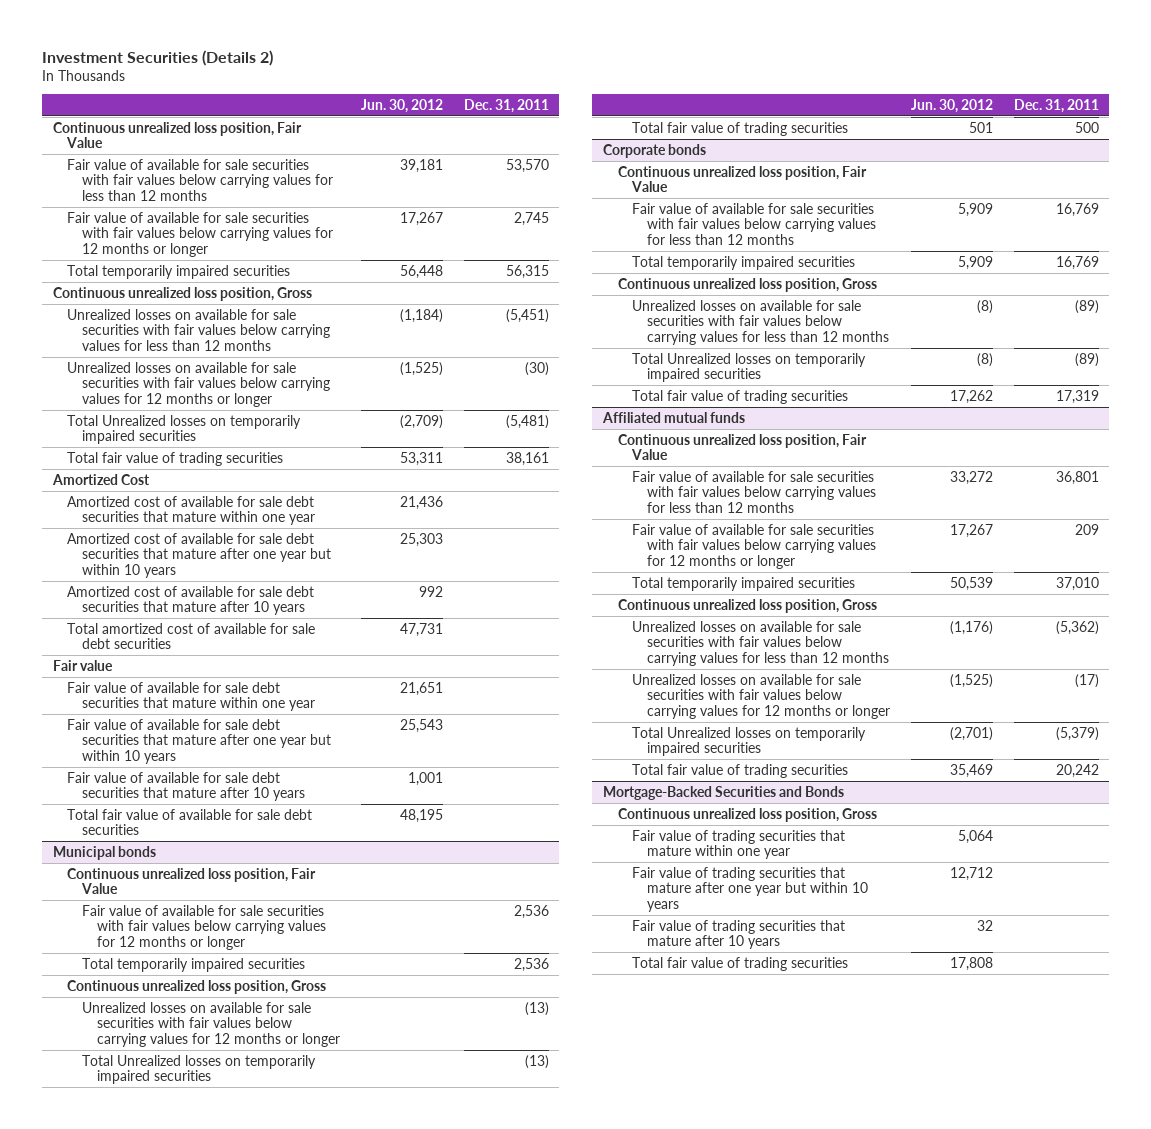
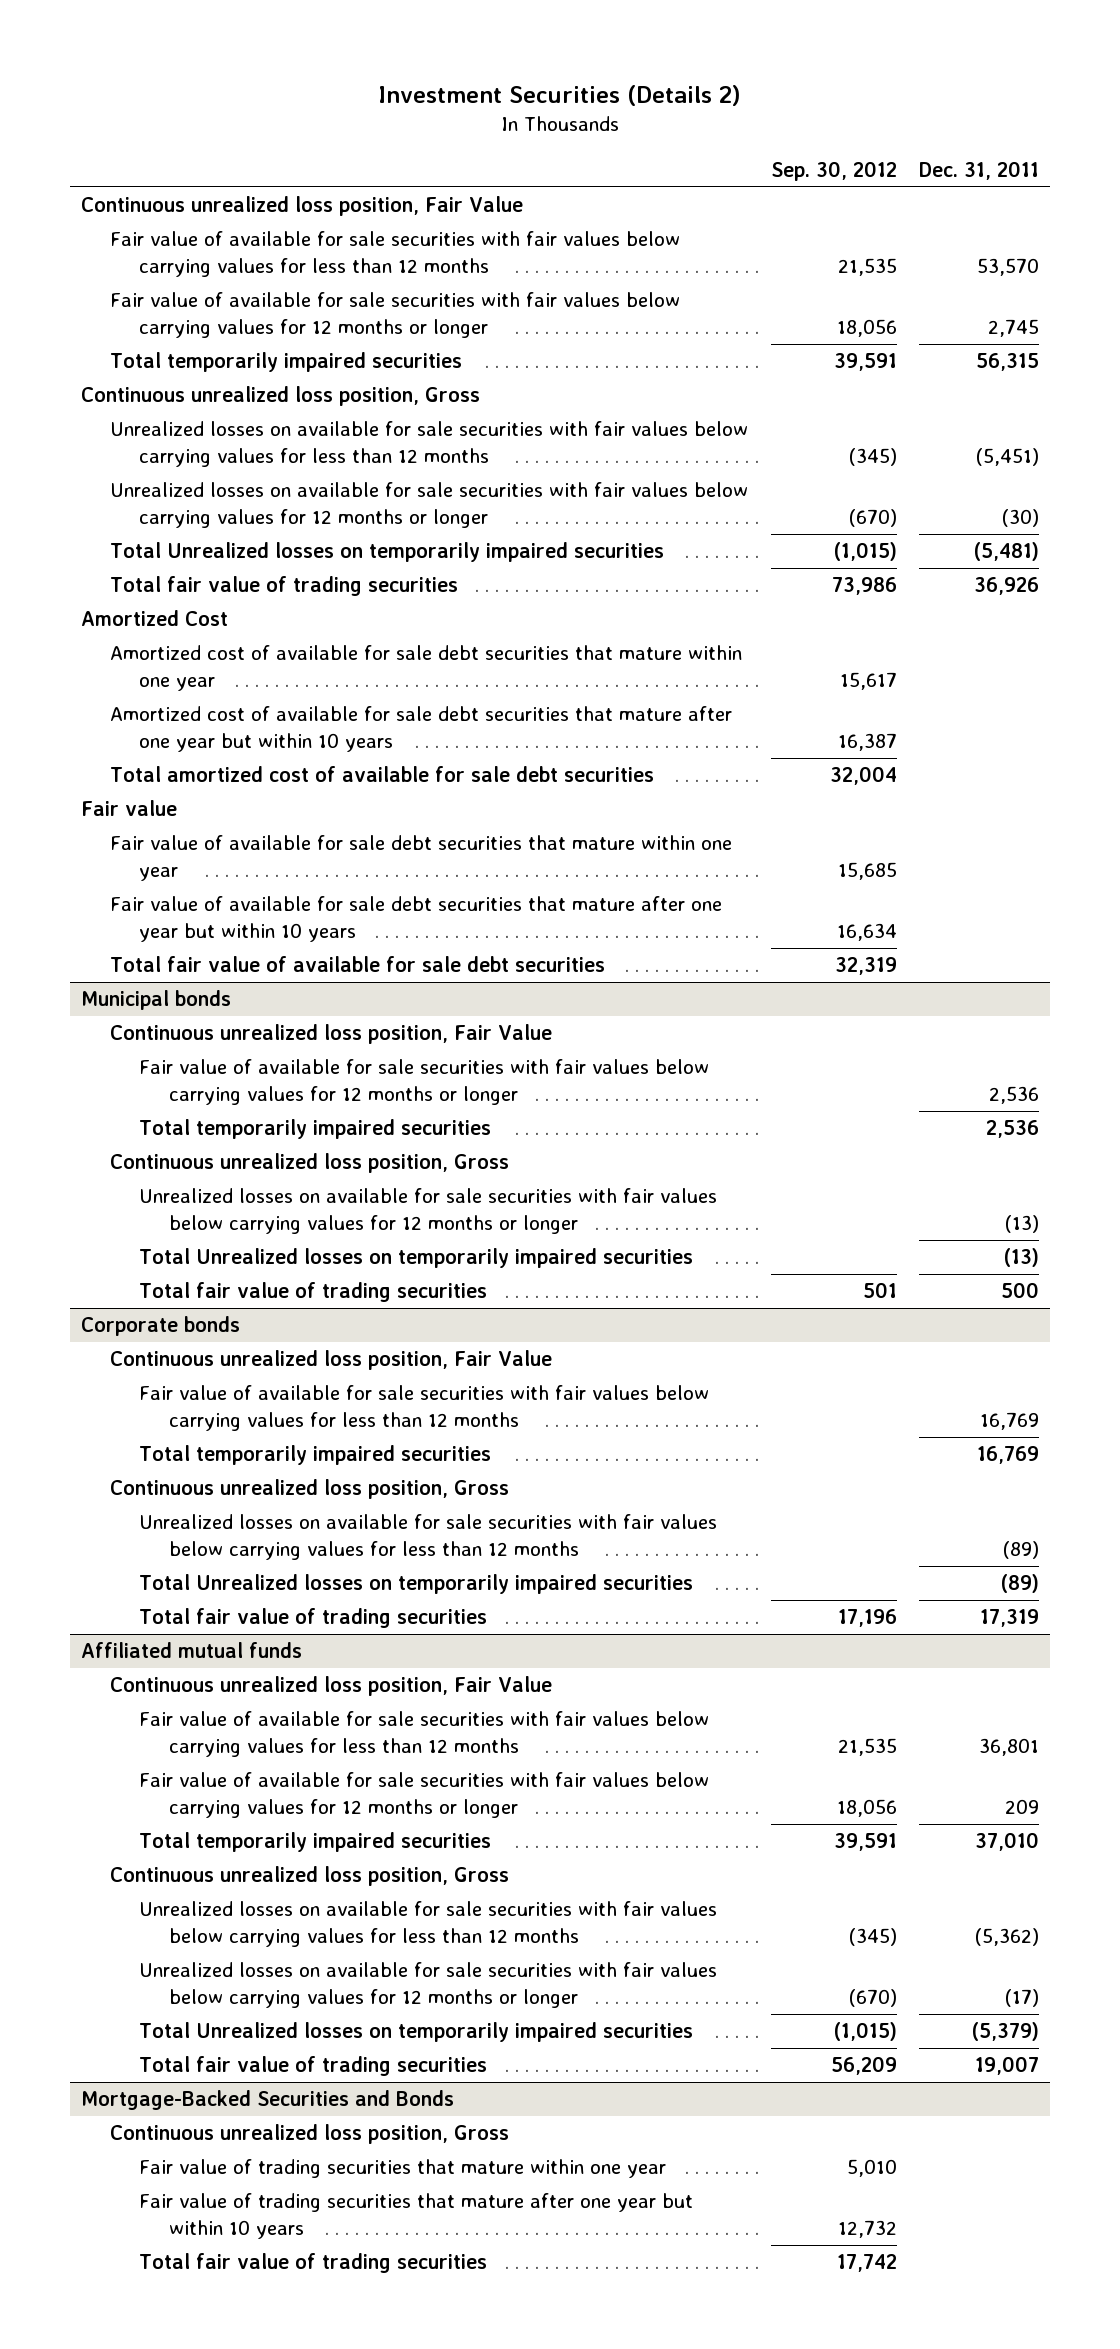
[360,98,443,113] Jun. 30, 2012 -> none
none -> [770,160,897,181] Sep. 30, 2012
[505,451,549,466] 38,161 -> [974,577,1040,596] 36,926
[67,585,315,616] Amortized cost of available for sale debt securities that mature after 10 years -> none
[67,771,306,802] Fair value of available for sale debt securities that mature after 10 years -> none
[1055,763,1099,778] 20,242 -> [975,2056,1040,2076] 19,007
[632,919,846,950] Fair value of trading securities that mature after 10 years -> none

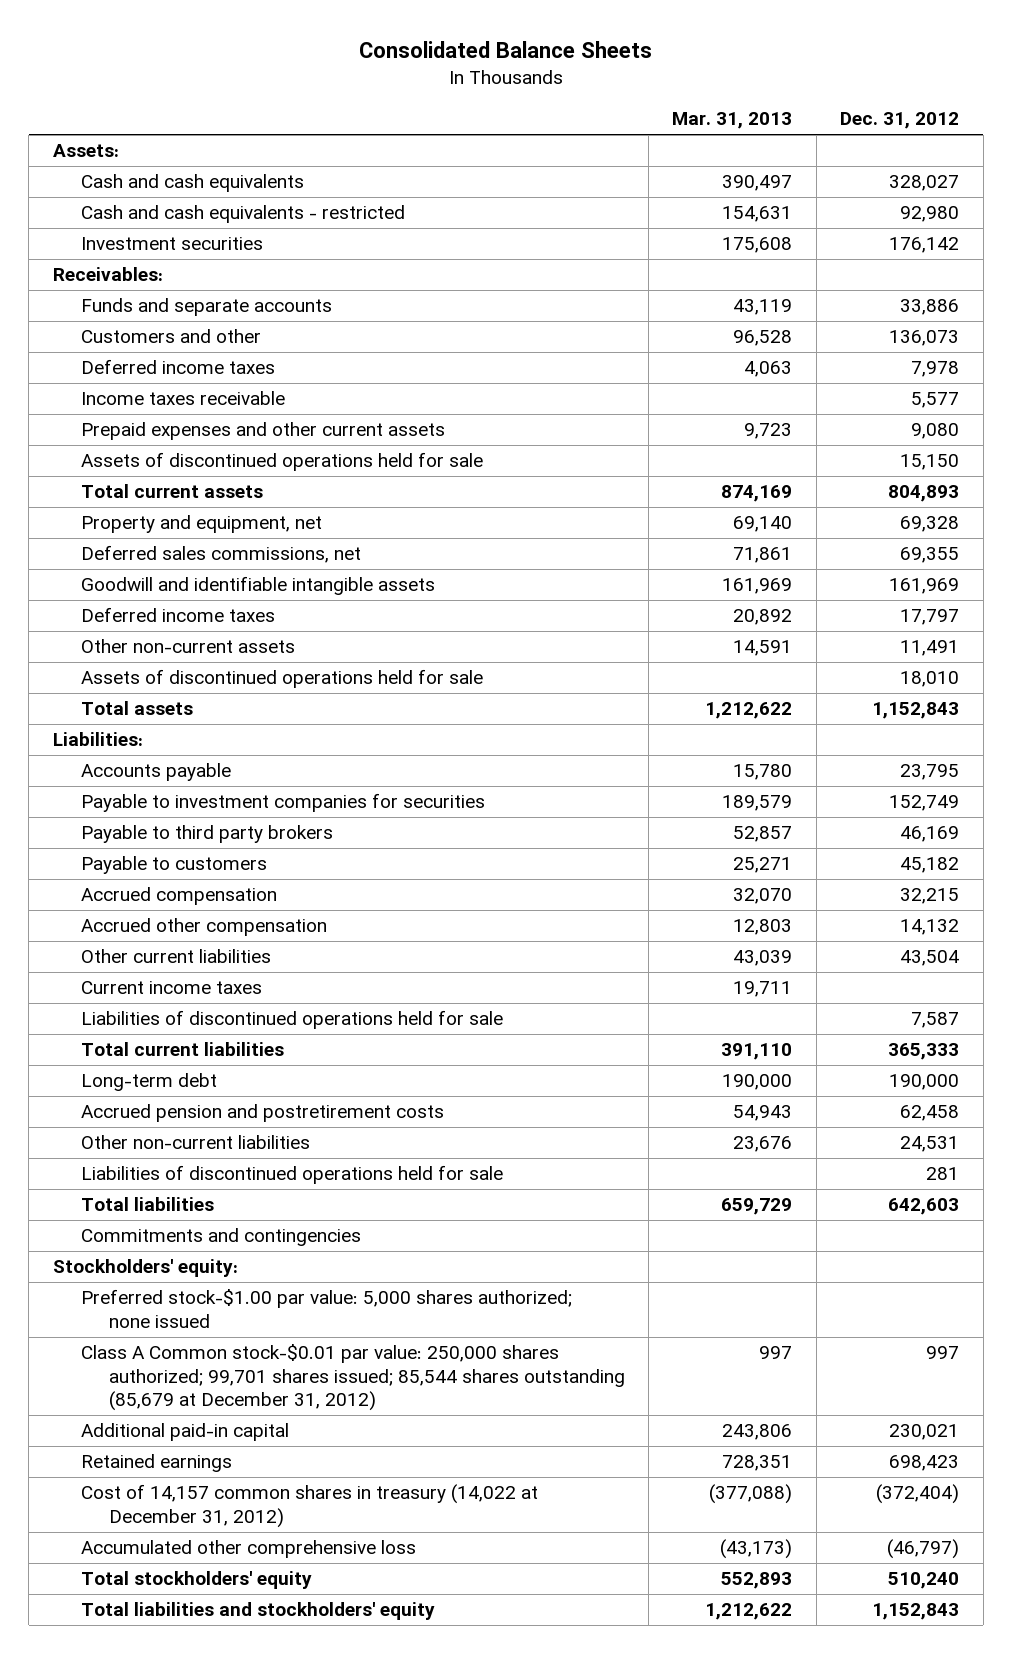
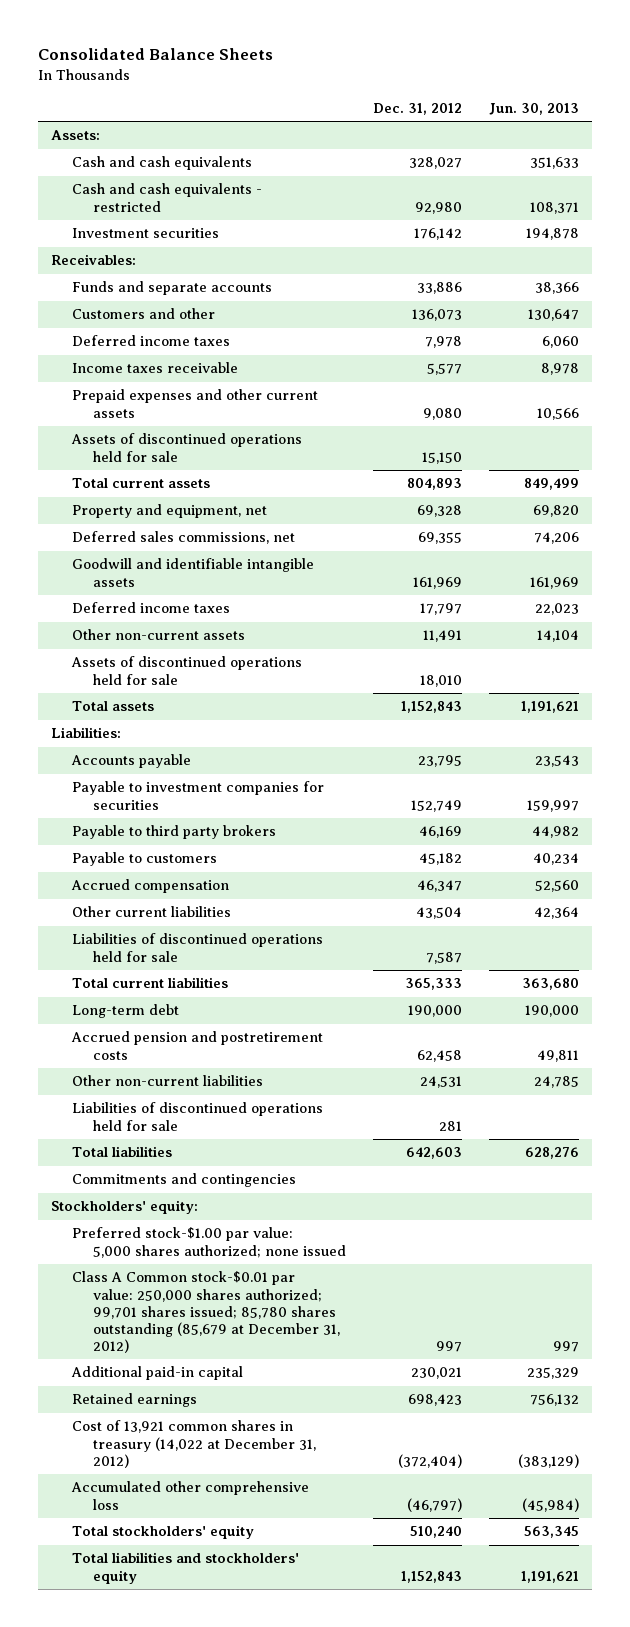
[672,112,793,130] Mar. 31, 2013 -> none
none -> [488,102,579,115] Jun. 30, 2013
[80,918,327,937] Accrued other compensation -> none
[900,888,960,905] 32,215 -> [416,880,462,893] 46,347
[80,981,262,995] Current income taxes -> none
[80,1344,625,1412] Class A Common stock-$0.01 par value: 250,000 shares authorized; 99,701 shares issued; 85,544 shares outstanding (85,679 at December 31, 2012) -> [72,1271,341,1353] Class A Common stock-$0.01 par value: 250,000 shares authorized; 99,701 shares issued; 85,780 shares outstanding (85,679 at December 31, 2012)
[80,1484,538,1528] Cost of 14,157 common shares in treasury (14,022 at December 31, 2012) -> [72,1420,317,1468] Cost of 13,921 common shares in treasury (14,022 at December 31, 2012)

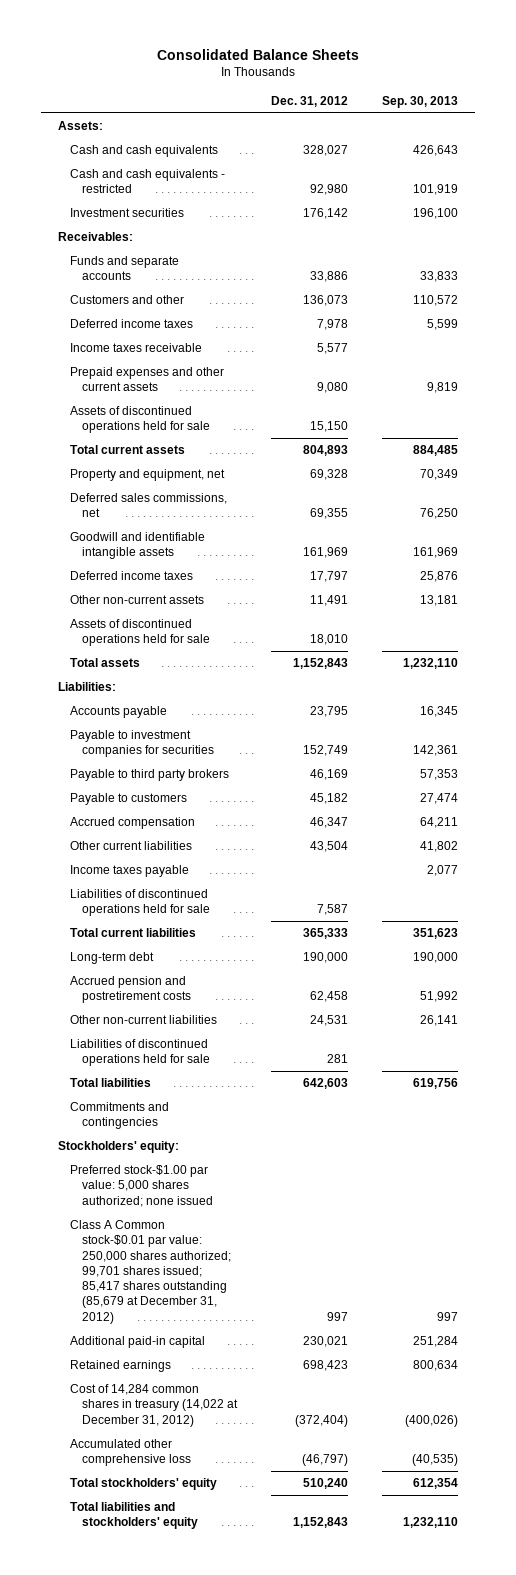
[488,102,579,115] Jun. 30, 2013 -> none
none -> [381,95,458,108] Sep. 30, 2013
none -> [70,865,190,878] Income taxes payable
[72,1271,341,1353] Class A Common stock-$0.01 par value: 250,000 shares authorized; 99,701 shares issued; 85,780 shares outstanding (85,679 at December 31, 2012) -> [70,1220,232,1324] Class A Common stock-$0.01 par value: 250,000 shares authorized; 99,701 shares issued; 85,417 shares outstanding (85,679 at December 31, 2012)
[72,1420,317,1468] Cost of 13,921 common shares in treasury (14,022 at December 31, 2012) -> [70,1384,239,1427] Cost of 14,284 common shares in treasury (14,022 at December 31, 2012)

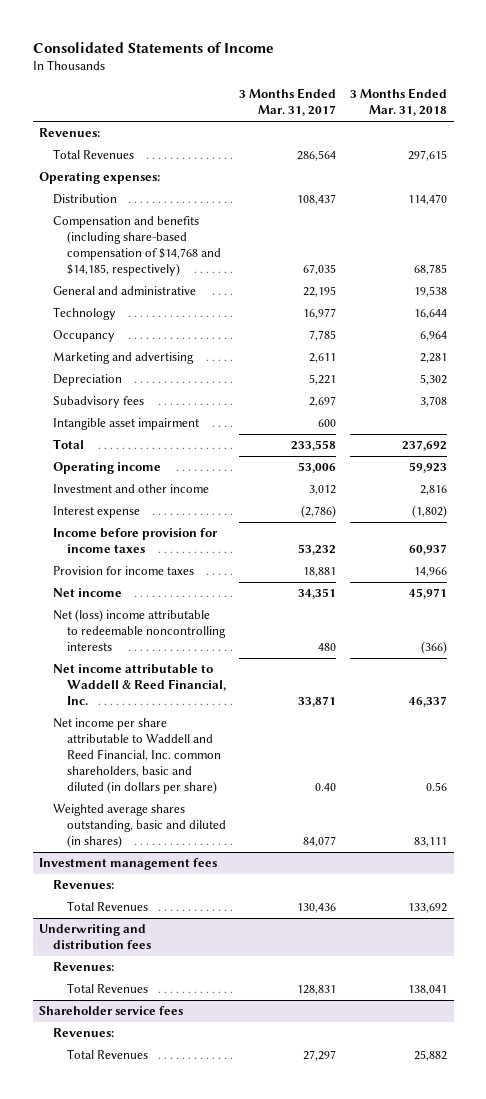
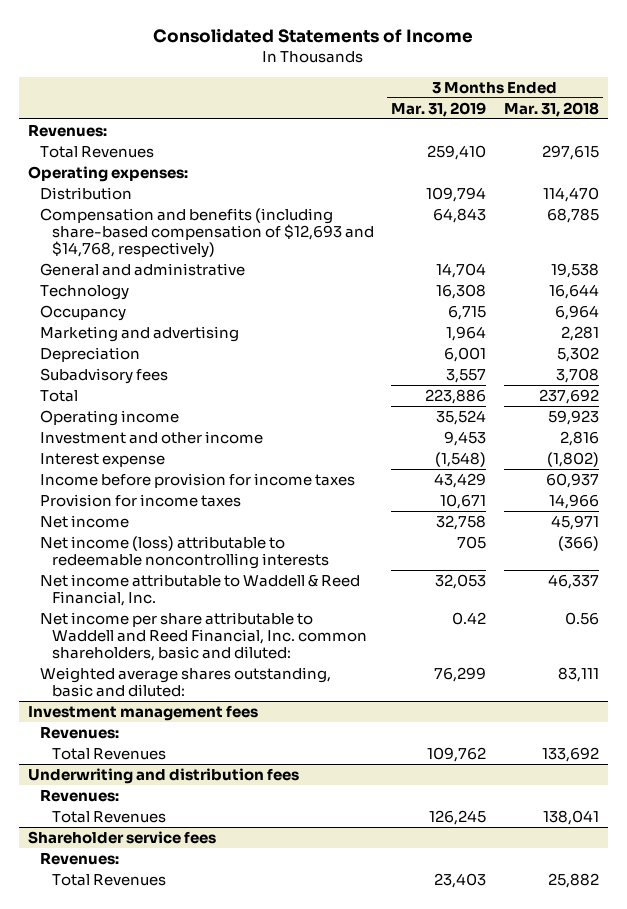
[239,88,337,117] 3 Months Ended Mar. 31, 2017 -> none
none -> [391,101,487,117] Mar. 31, 2019
[53,216,221,277] Compensation and benefits (including share-based compensation of $14,768 and $14,185, respectively) -> [39,207,374,259] Compensation and benefits (including share-based compensation of $12,693 and $14,768, respectively)
[53,418,200,431] Intangible asset impairment -> none
[53,609,226,652] Net (loss) income attributable to redeemable noncontrolling interests -> [39,535,329,570] Net income (loss) attributable to redeemable noncontrolling interests
[53,718,221,795] Net income per share attributable to Waddell and Reed Financial, Inc. common shareholders, basic and diluted (in dollars per share) -> [39,611,367,662] Net income per share attributable to Waddell and Reed Financial, Inc. common shareholders, basic and diluted:
[53,804,226,849] Weighted average shares outstanding, basic and diluted (in shares) -> [39,666,331,698] Weighted average shares outstanding, basic and diluted:

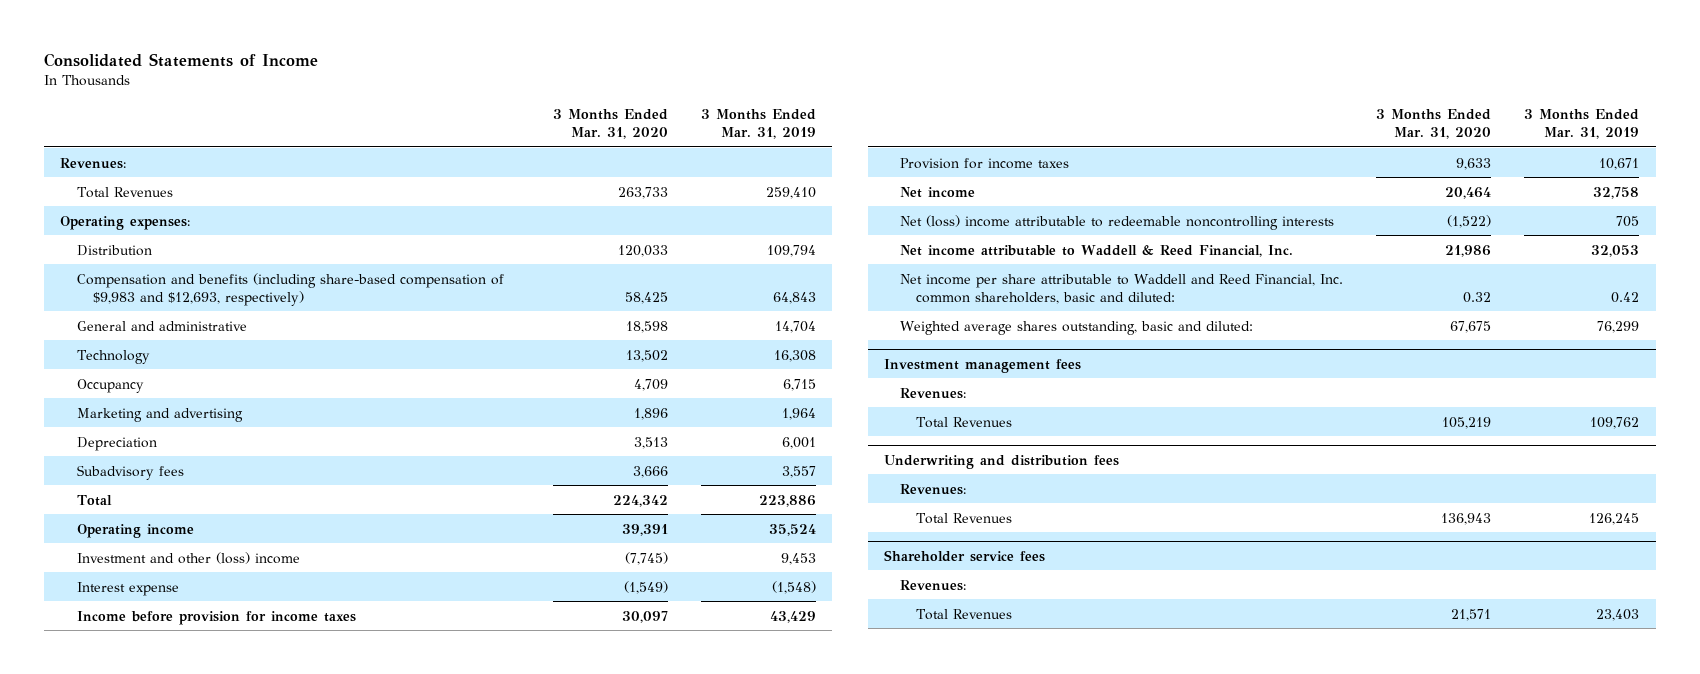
[503,101,599,117] Mar. 31, 2018 -> none
none -> [552,108,668,139] 3 Months Ended Mar. 31, 2020
[39,207,374,259] Compensation and benefits (including share-based compensation of $12,693 and $14,768, respectively) -> [76,272,504,306] Compensation and benefits (including share-based compensation of $9,983 and $12,693, respectively)
[39,430,263,444] Investment and other income -> [76,551,300,564] Investment and other (loss) income
[39,535,329,570] Net income (loss) attributable to redeemable noncontrolling interests -> [900,214,1335,230] Net (loss) income attributable to redeemable noncontrolling interests

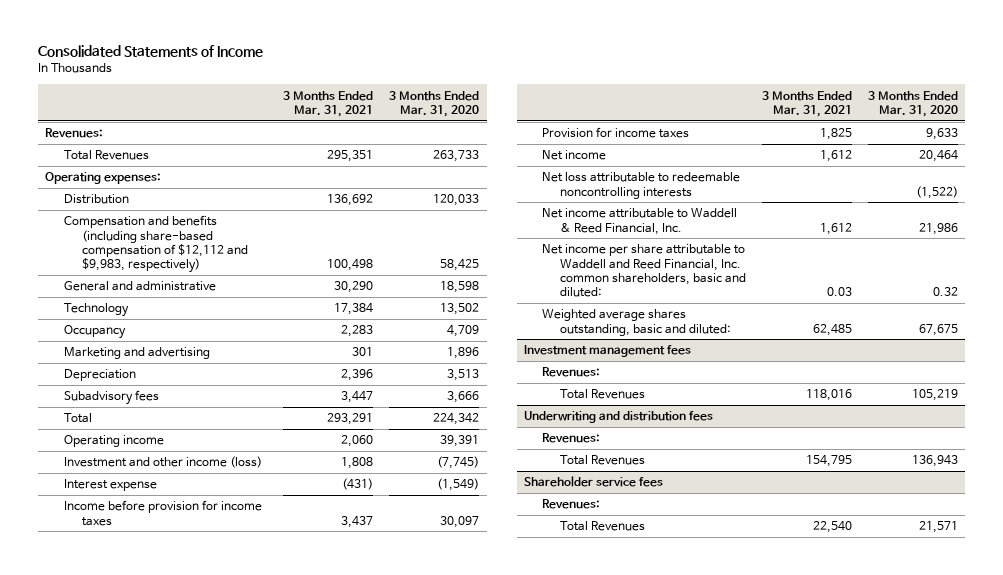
[700,108,816,139] 3 Months Ended Mar. 31, 2019 -> none
none -> [283,90,374,118] 3 Months Ended Mar. 31, 2021
[76,272,504,306] Compensation and benefits (including share-based compensation of $9,983 and $12,693, respectively) -> [63,215,248,274] Compensation and benefits (including share-based compensation of $12,112 and $9,983, respectively)
[76,551,300,564] Investment and other (loss) income -> [63,456,262,469] Investment and other income (loss)
[900,214,1335,230] Net (loss) income attributable to redeemable noncontrolling interests -> [542,172,741,199] Net loss attributable to redeemable noncontrolling interests

